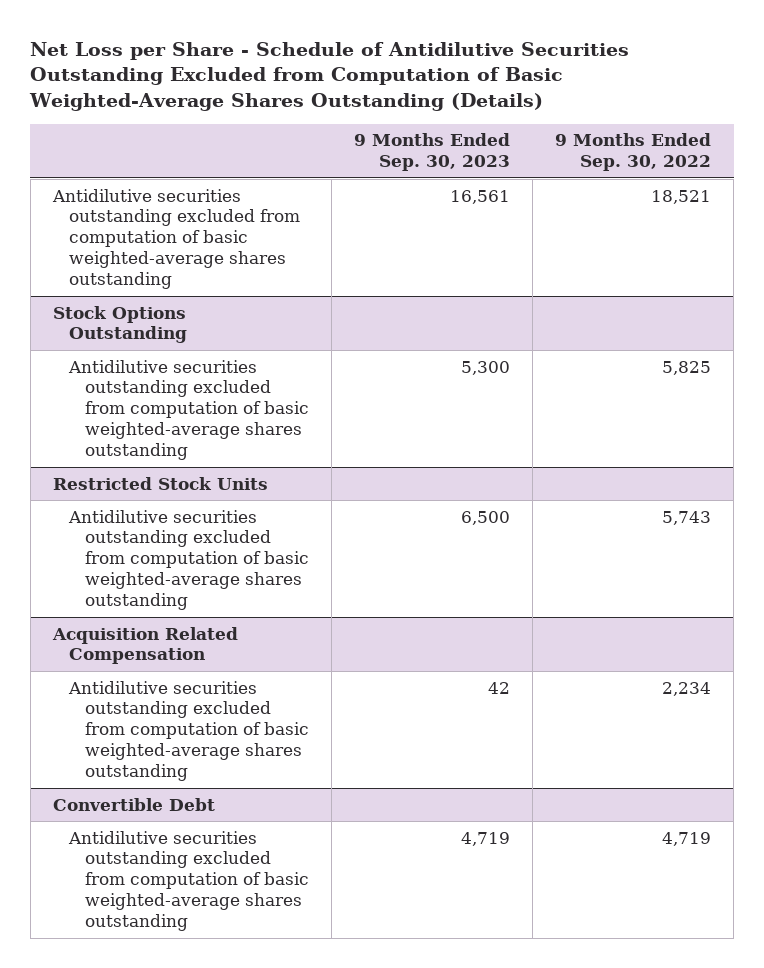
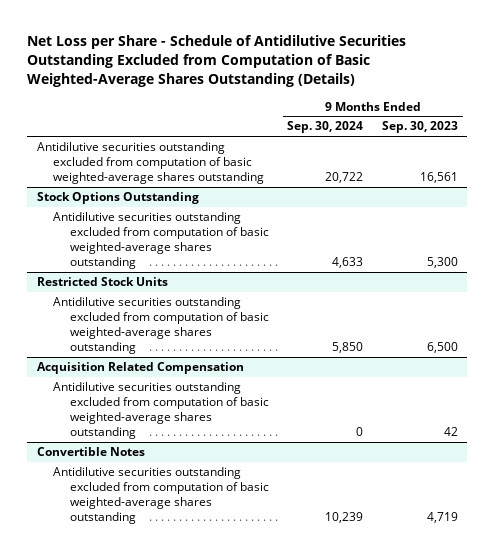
[555,133,712,172] 9 Months Ended Sep. 30, 2022 -> none
none -> [287,121,364,134] Sep. 30, 2024
[52,797,215,811] Convertible Debt -> [36,447,145,457] Convertible Notes

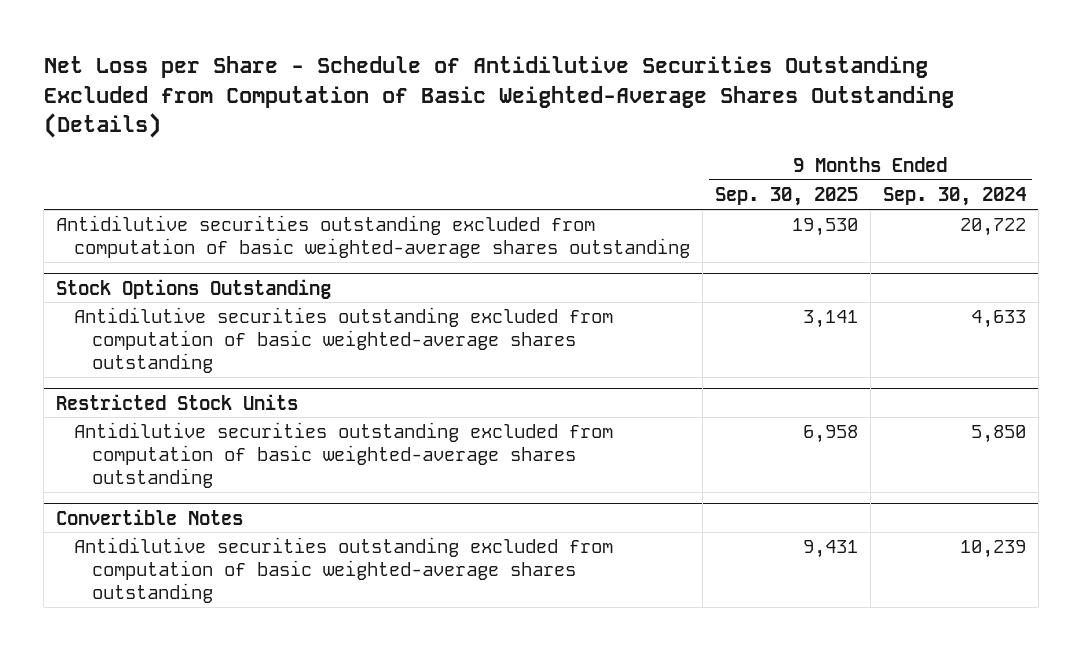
[381,121,458,134] Sep. 30, 2023 -> none
none -> [714,187,858,207] Sep. 30, 2025
[36,362,244,375] Acquisition Related Compensation -> none
[53,382,269,439] Antidilutive securities outstanding excluded from computation of basic weighted-average shares outstanding -> none

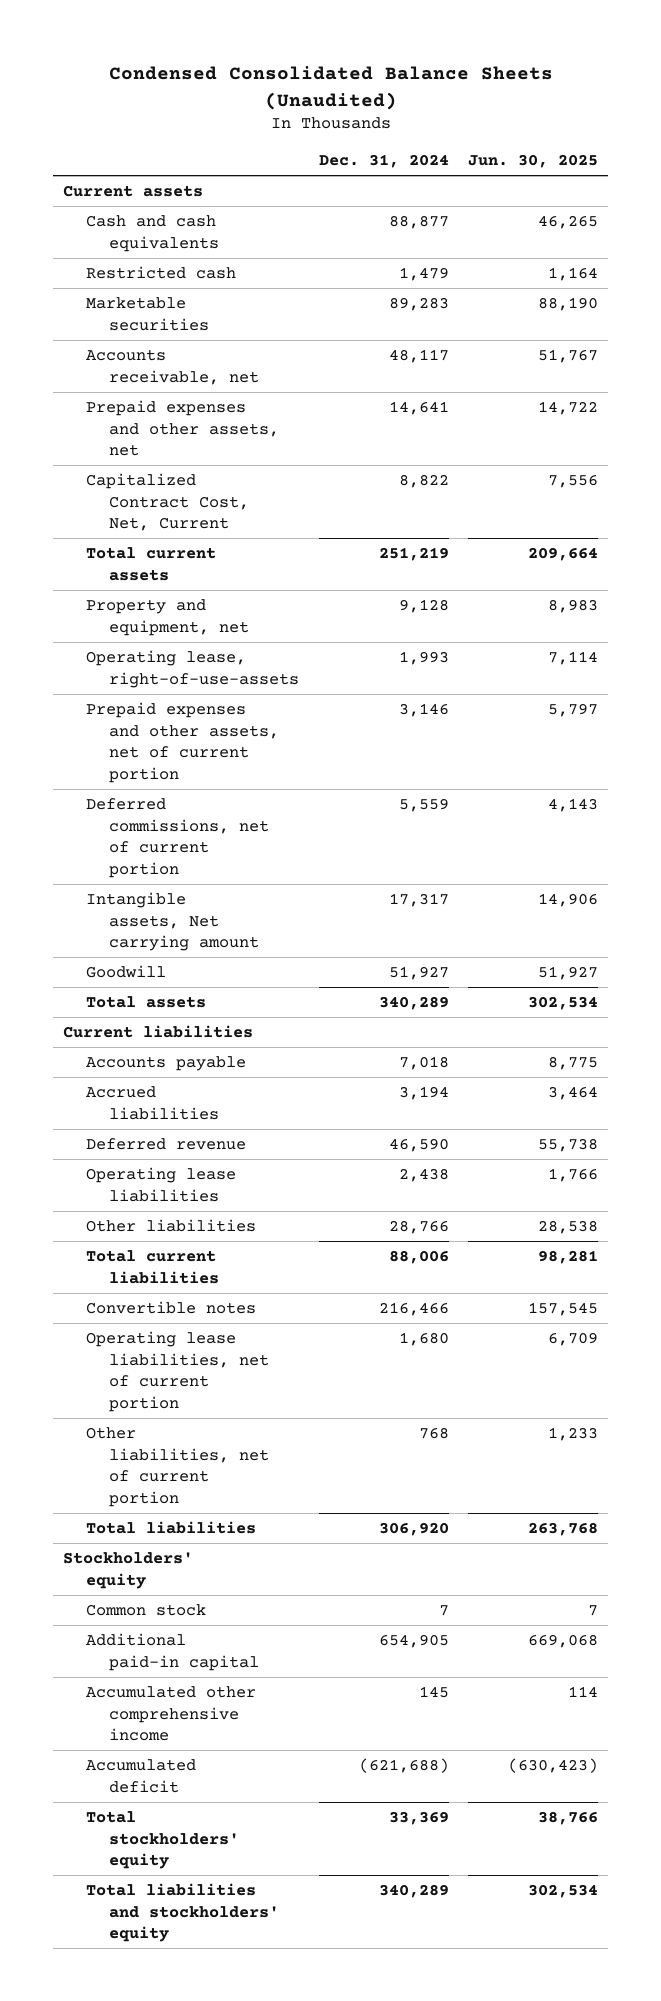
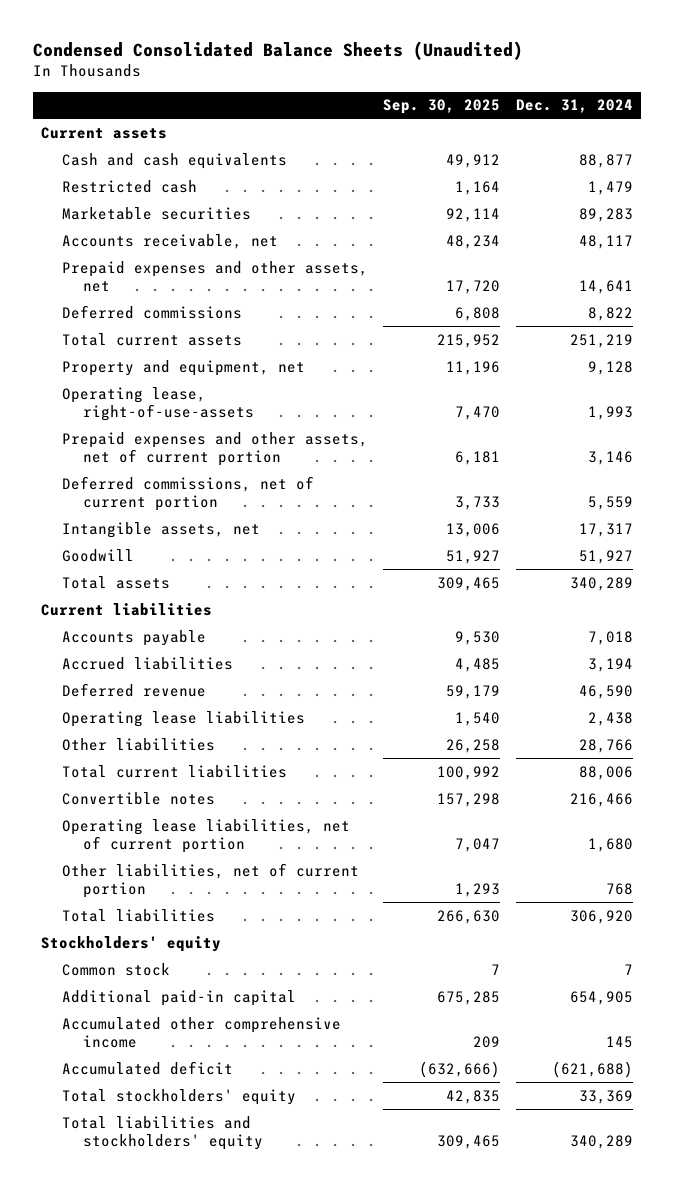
[468,154,599,169] Jun. 30, 2025 -> none
none -> [383,99,501,115] Sep. 30, 2025
[86,472,250,532] Capitalized Contract Cost, Net, Current -> [61,304,242,319] Deferred commissions
[86,891,260,952] Intangible assets, Net carrying amount -> [61,521,260,538] Intangible assets, net

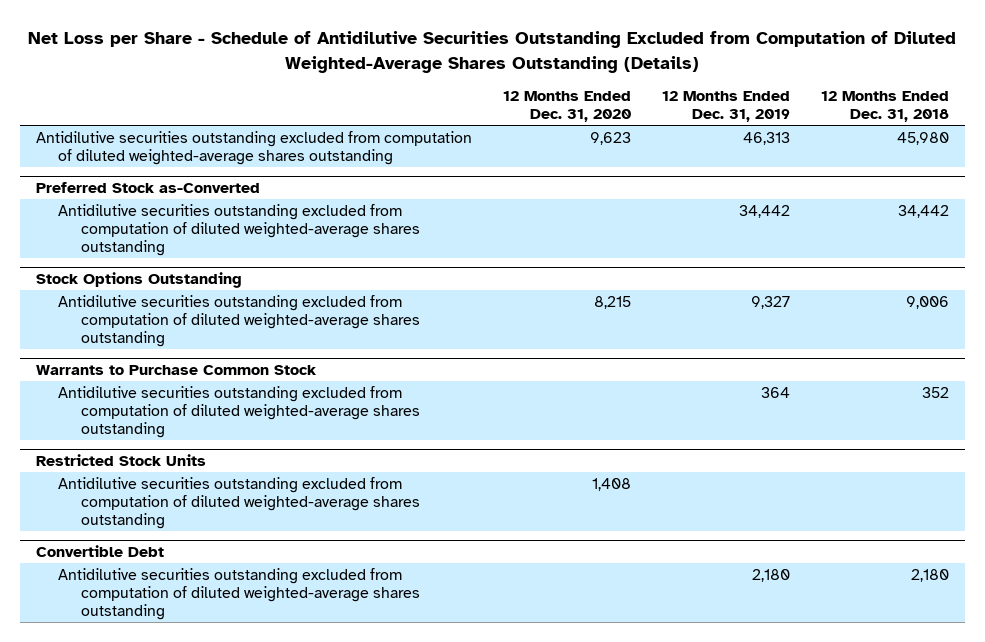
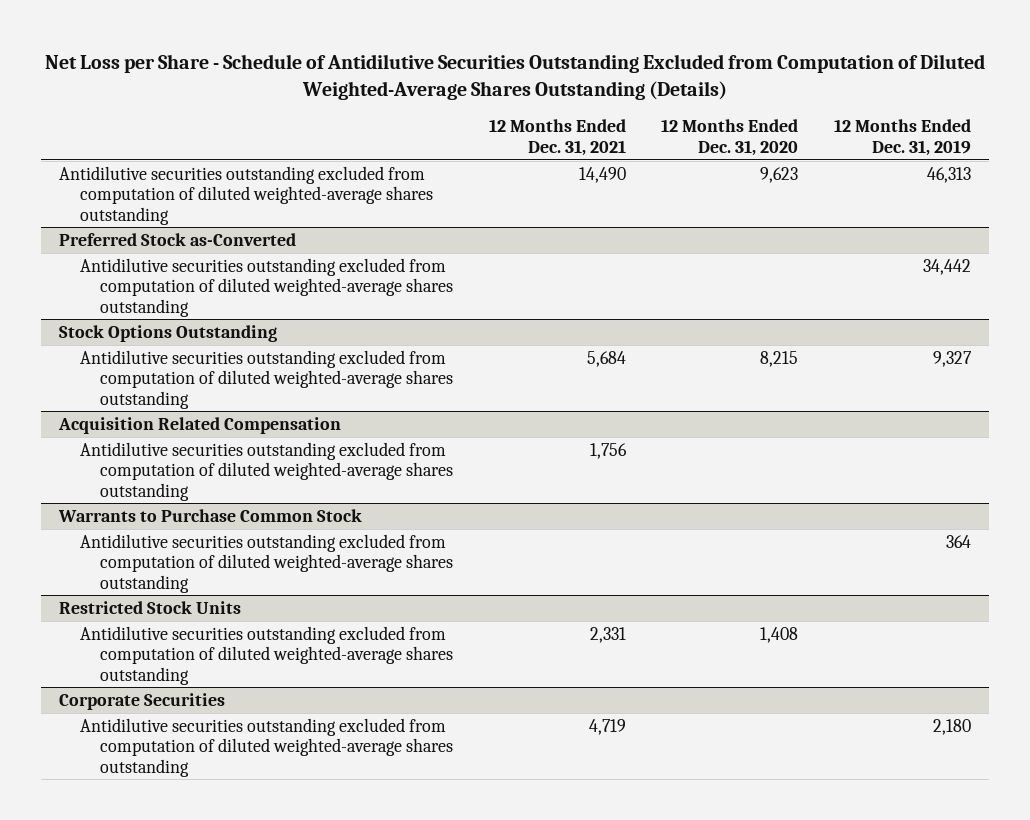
[821,91,950,123] 12 Months Ended Dec. 31, 2018 -> none
none -> [488,119,626,156] 12 Months Ended Dec. 31, 2021
none -> [58,416,342,434] Acquisition Related Compensation
none -> [79,441,453,501] Antidilutive securities outstanding excluded from computation of diluted weighted-average shares outstanding
[35,544,164,557] Convertible Debt -> [59,692,226,710] Corporate Securities

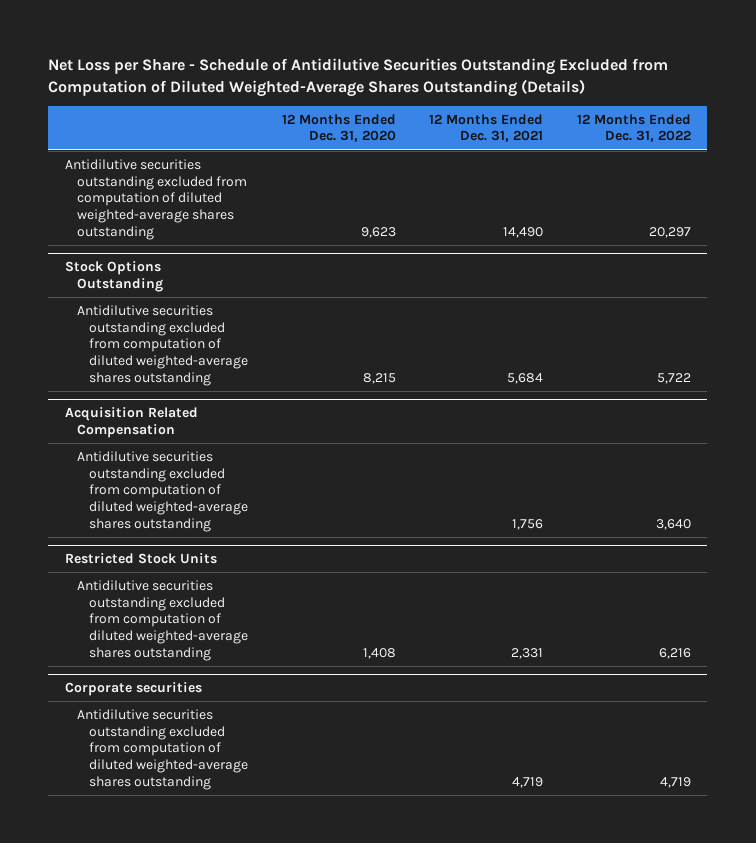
[833,119,971,156] 12 Months Ended Dec. 31, 2019 -> none
none -> [576,113,691,143] 12 Months Ended Dec. 31, 2022
[59,232,297,246] Preferred Stock as-Converted -> none
[79,257,453,317] Antidilutive securities outstanding excluded from computation of diluted weighted-average shares outstanding -> none
[58,508,363,522] Warrants to Purchase Common Stock -> none
[79,533,453,593] Antidilutive securities outstanding excluded from computation of diluted weighted-average shares outstanding -> none
[59,692,226,710] Corporate Securities -> [65,682,203,697] Corporate securities

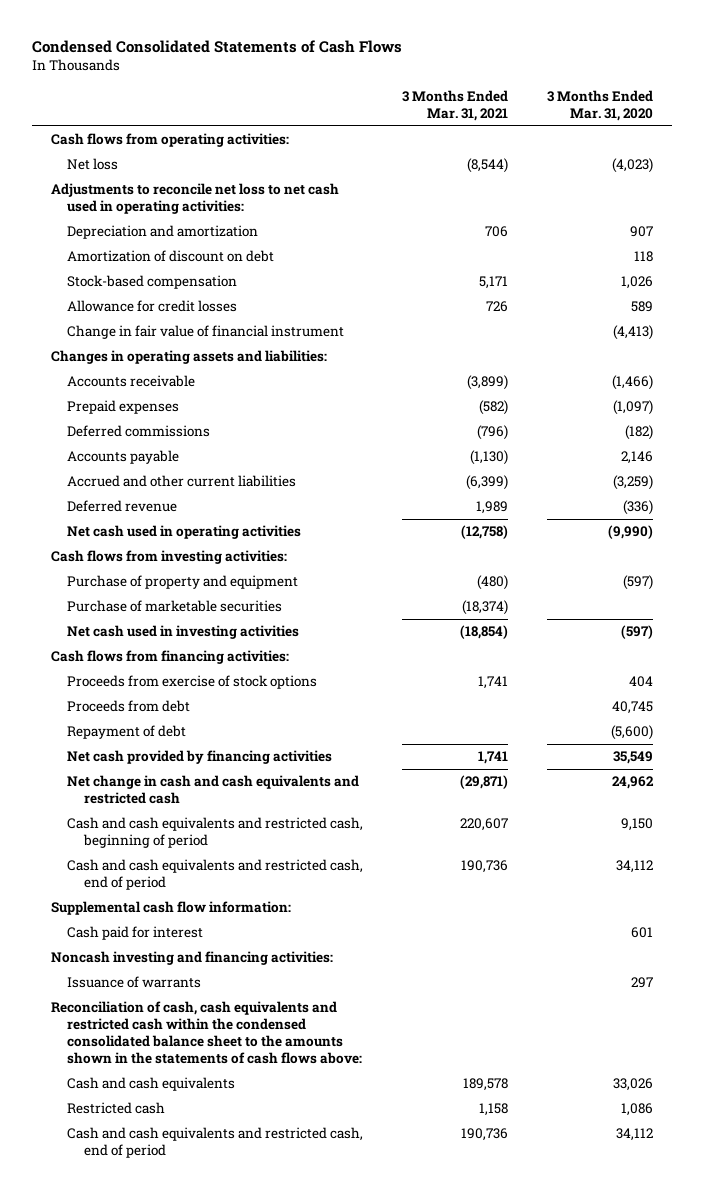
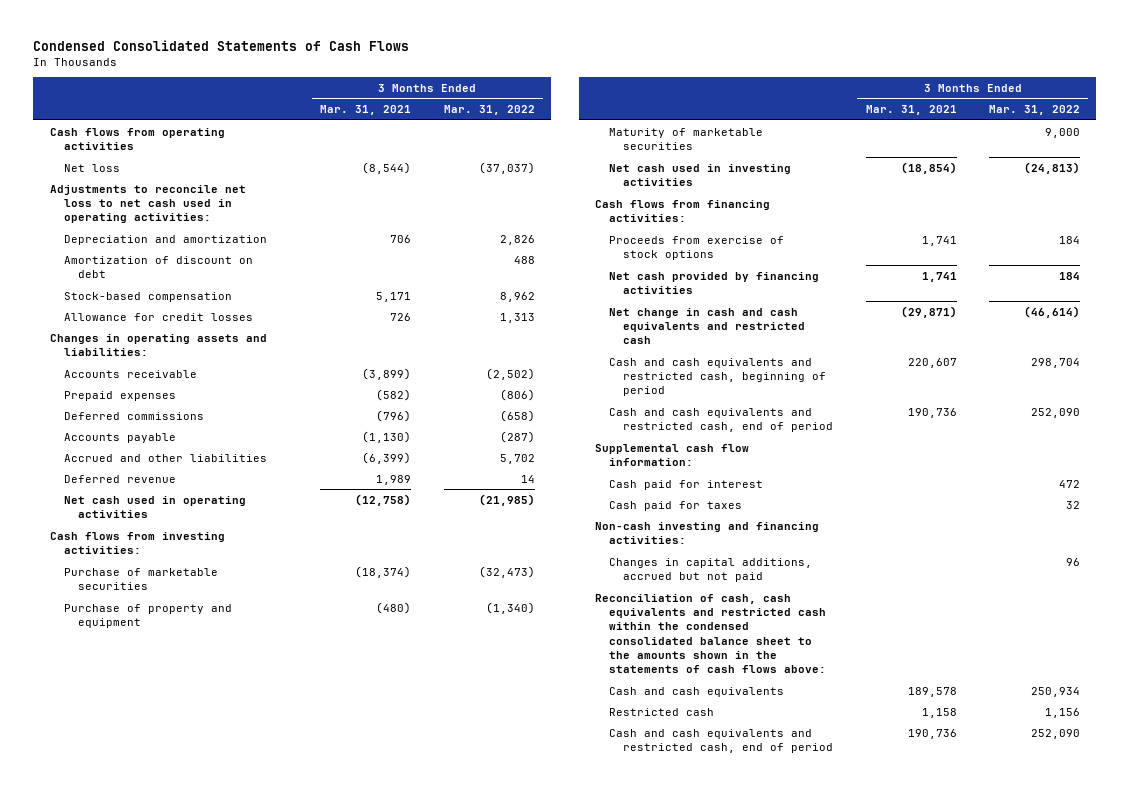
[546,89,653,121] 3 Months Ended Mar. 31, 2020 -> none
none -> [443,105,535,116] Mar. 31, 2022
[51,133,290,148] Cash flows from operating activities: -> [49,127,225,151] Cash flows from operating activities
[67,325,345,340] Change in fair value of financial instrument -> none
[67,475,297,488] Accrued and other current liabilities -> [63,453,267,462] Accrued and other liabilities
[67,575,299,590] Purchase of property and equipment -> [63,603,232,629] Purchase of property and equipment
none -> [609,127,764,151] Maturity of marketable securities
[67,700,191,713] Proceeds from debt -> none
[67,725,187,740] Repayment of debt -> none
[67,976,202,989] Issuance of warrants -> none
none -> [609,500,743,511] Cash paid for taxes
[51,951,334,966] Noncash investing and financing activities: -> [595,521,820,545] Non-cash investing and financing activities:
none -> [609,557,813,583] Changes in capital additions, accrued but not paid

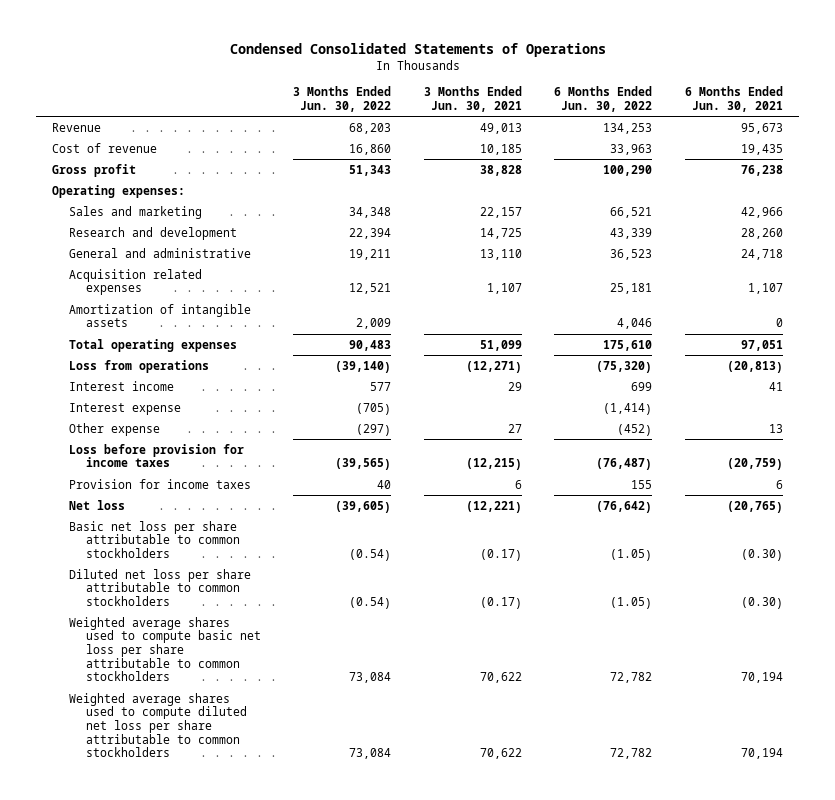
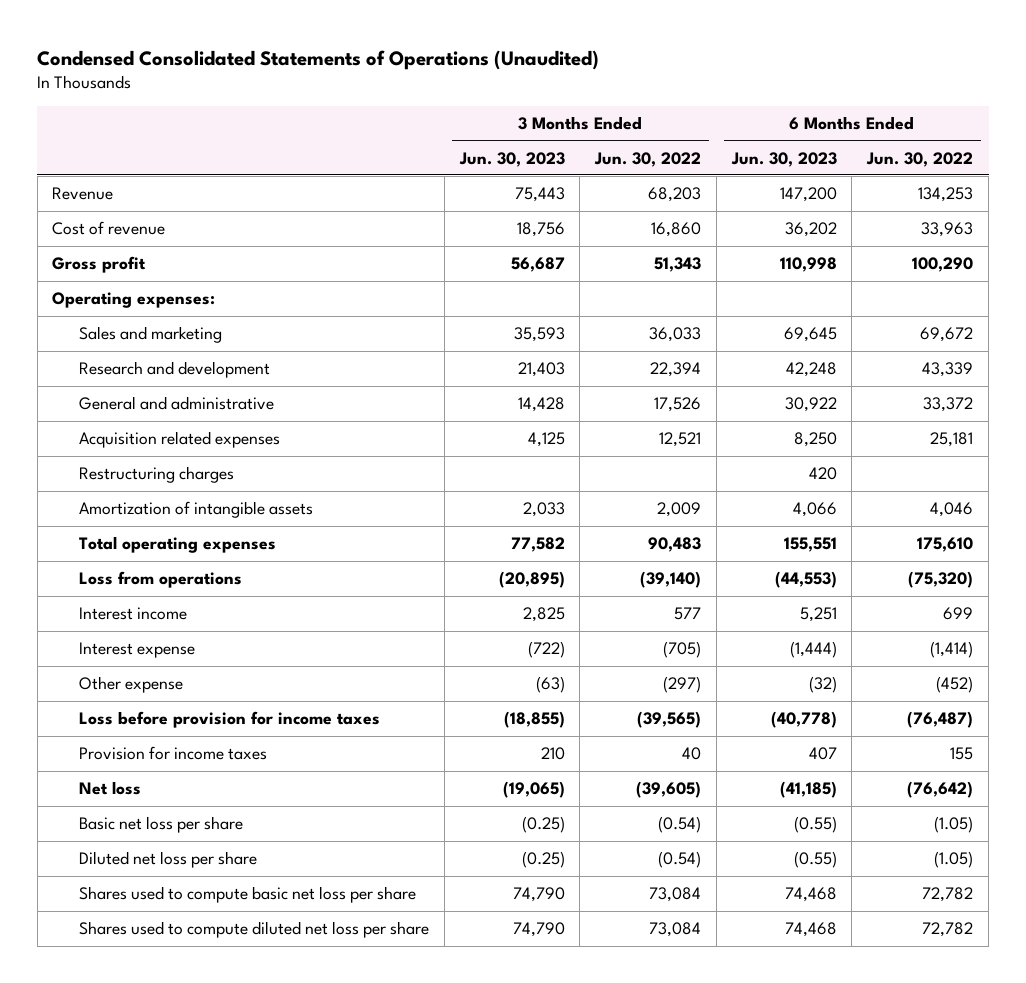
[229,43,606,58] Condensed Consolidated Statements of Operations -> [37,49,600,70] Condensed Consolidated Statements of Operations (Unaudited)
[423,86,522,113] 3 Months Ended Jun. 30, 2021 -> none
[684,86,783,113] 6 Months Ended Jun. 30, 2021 -> none
none -> [458,151,565,167] Jun. 30, 2023
none -> [730,151,837,167] Jun. 30, 2023
[349,206,392,218] 34,348 -> [649,327,702,343] 36,033
[610,206,653,218] 66,521 -> [920,327,974,343] 69,672
[349,248,392,260] 19,211 -> [654,397,702,413] 17,526
[610,248,653,260] 36,523 -> [923,397,974,413] 33,372
none -> [79,466,235,484] Restructuring charges
[69,520,240,559] Basic net loss per share attributable to common stockholders -> [79,816,244,834] Basic net loss per share
[69,568,252,607] Diluted net loss per share attributable to common stockholders -> [79,851,258,869] Diluted net loss per share
[69,616,261,682] Weighted average shares used to compute basic net loss per share attributable to common stockholders -> [79,886,417,904] Shares used to compute basic net loss per share
[69,692,247,758] Weighted average shares used to compute diluted net loss per share attributable to common stockholders -> [79,921,430,939] Shares used to compute diluted net loss per share

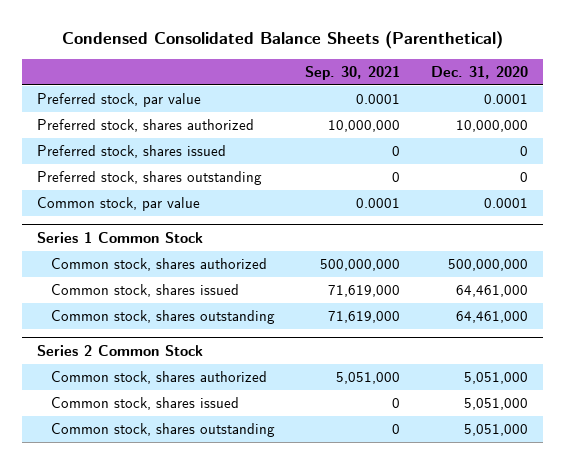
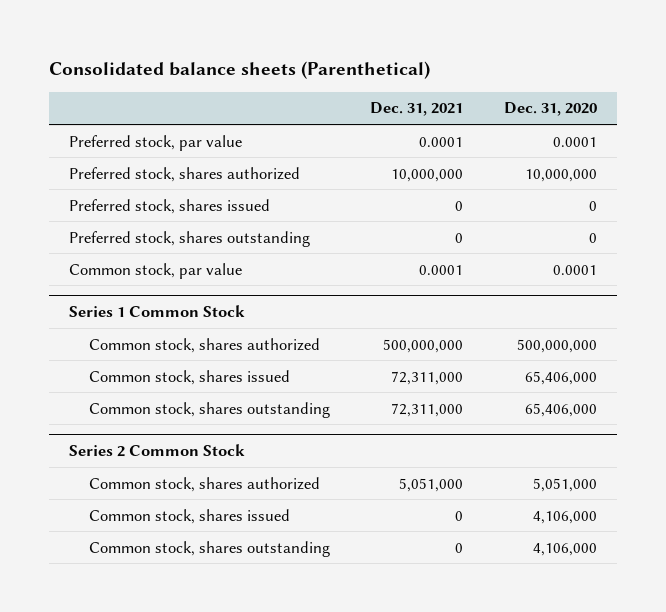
[61,31,503,50] Condensed Consolidated Balance Sheets (Parenthetical) -> [48,60,430,79] Consolidated balance sheets (Parenthetical)
[305,65,401,80] Sep. 30, 2021 -> none
none -> [370,102,464,117] Dec. 31, 2021
[455,285,528,298] 64,461,000 -> [524,370,597,385] 65,406,000
[455,311,528,324] 64,461,000 -> [524,402,597,417] 65,406,000
[463,398,528,411] 5,051,000 -> [532,510,597,524] 4,106,000
[463,424,528,437] 5,051,000 -> [532,542,597,556] 4,106,000

